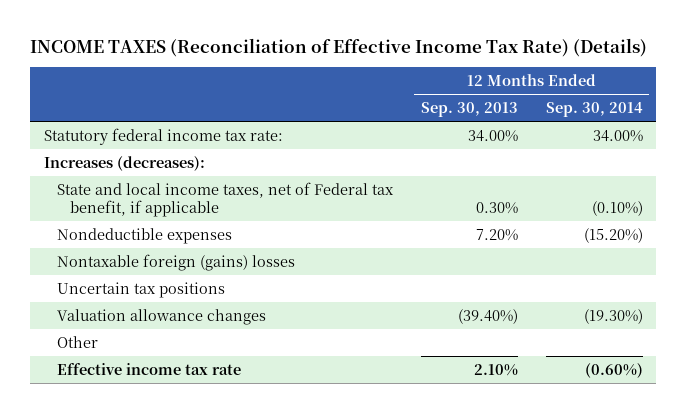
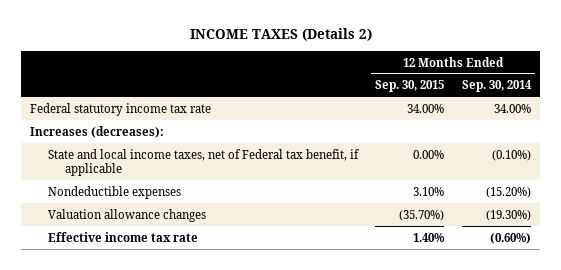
[30,37,648,57] INCOME TAXES (Reconciliation of Effective Income Tax Rate) (Details) -> [189,28,372,42] INCOME TAXES (Details 2)
[420,102,518,118] Sep. 30, 2013 -> none
none -> [375,80,445,93] Sep. 30, 2015
[44,127,284,145] Statutory federal income tax rate: -> [30,102,212,116] Federal statutory income tax rate
[57,253,296,271] Nontaxable foreign (gains) losses -> none
[57,281,226,298] Uncertain tax positions -> none
[57,335,99,348] Other -> none

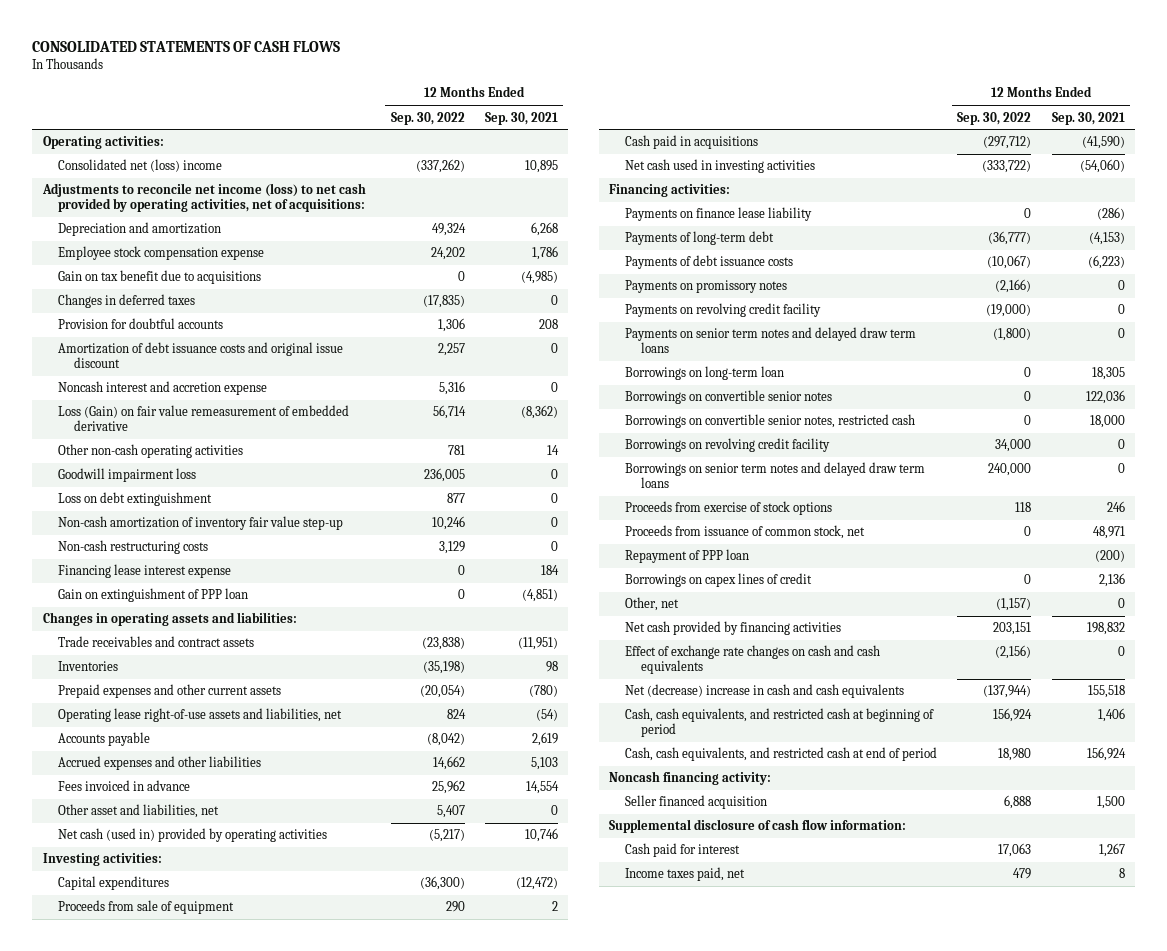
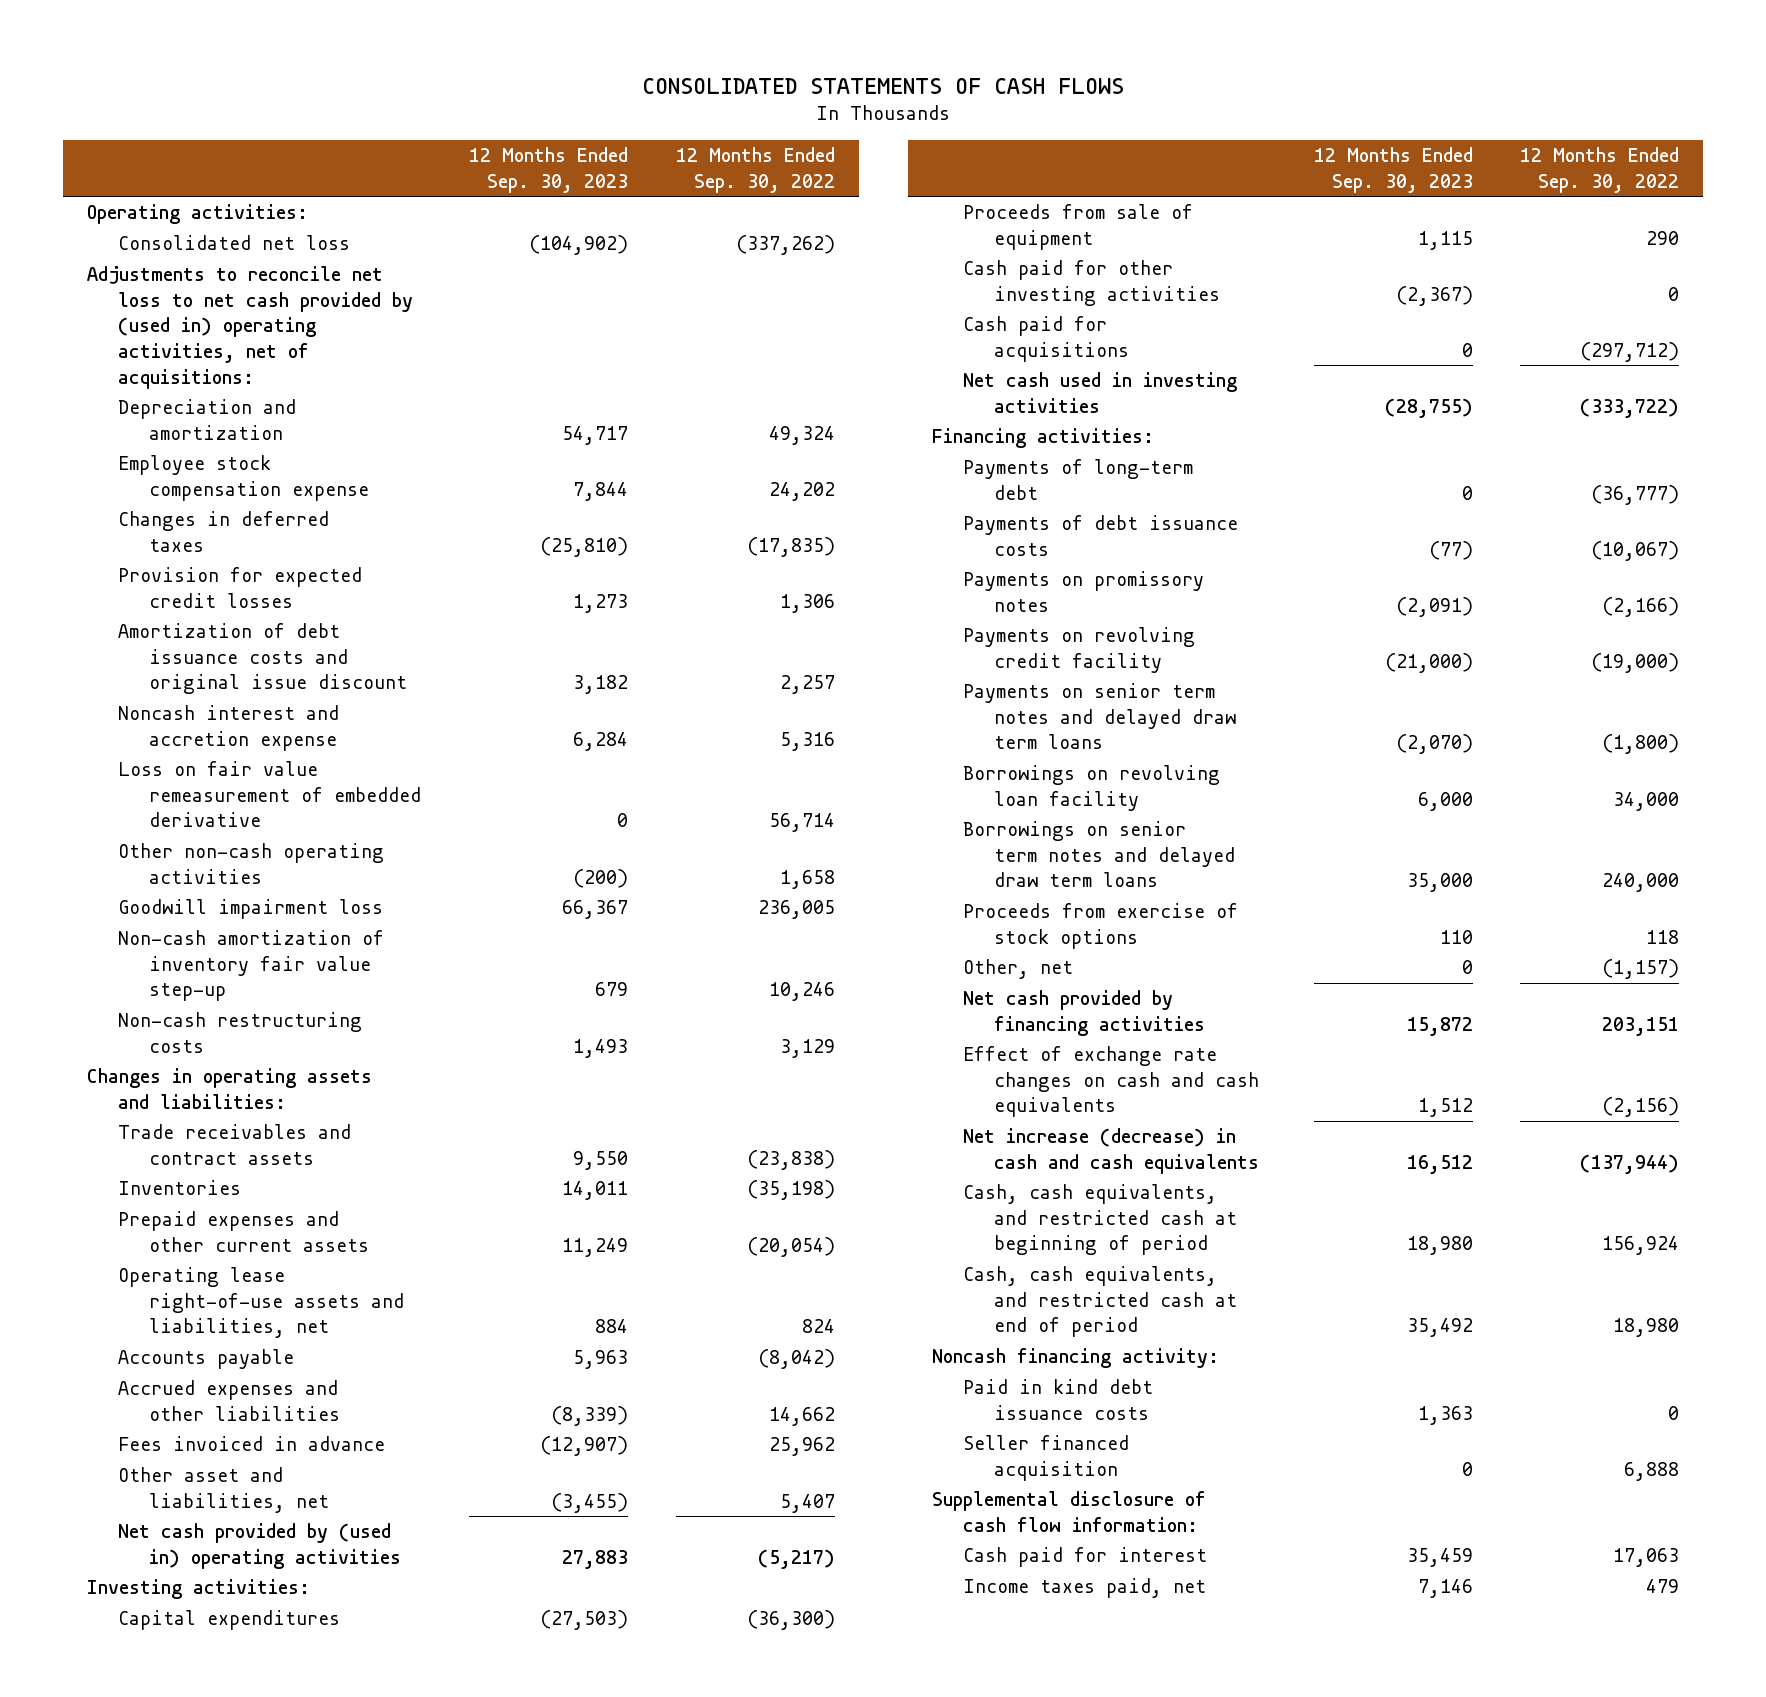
[484,111,558,125] Sep. 30, 2021 -> none
none -> [468,147,628,193] 12 Months Ended Sep. 30, 2023
[58,159,223,173] Consolidated net (loss) income -> [118,235,351,251] Consolidated net loss
[41,183,366,212] Adjustments to reconcile net income (loss) to net cash provided by operating activities, net of acquisitions: -> [87,266,414,389] Adjustments to reconcile net loss to net cash provided by (used in) operating activities, net of acquisitions:
[58,270,262,285] Gain on tax benefit due to acquisitions -> none
[58,318,224,330] Provision for doubtful accounts -> [118,567,363,608] Provision for expected credit losses
[58,405,350,431] Loss (Gain) on fair value remeasurement of embedded derivative -> [118,761,421,828] Loss on fair value remeasurement of embedded derivative
[447,445,465,456] 781 -> [779,869,835,889] 1,658
[58,492,213,507] Loss on debt extinguishment -> none
[58,564,232,579] Financing lease interest expense -> none
[58,588,249,603] Gain on extinguishment of PPP loan -> none
[58,828,328,843] Net cash (used in) provided by operating activities -> [118,1523,401,1569] Net cash provided by (used in) operating activities
none -> [962,260,1220,306] Cash paid for other investing activities
[625,135,759,150] Cash paid in acquisitions -> [962,316,1129,362] Cash paid for acquisitions
[625,207,813,222] Payments on finance lease liability -> none
[625,366,785,381] Borrowings on long-term loan -> none
[625,390,833,405] Borrowings on convertible senior notes -> none
[625,414,916,429] Borrowings on convertible senior notes, restricted cash -> none
[625,438,831,453] Borrowings on revolving credit facility -> [962,765,1220,811] Borrowings on revolving loan facility
[625,525,866,540] Proceeds from issuance of common stock, net -> none
[625,549,750,564] Repayment of PPP loan -> none
[625,573,813,588] Borrowings on capex lines of credit -> none
[625,684,905,699] Net (decrease) increase in cash and cash equivalents -> [962,1128,1259,1174] Net increase (decrease) in cash and cash equivalents
none -> [962,1379,1153,1420] Paid in kind debt issuance costs

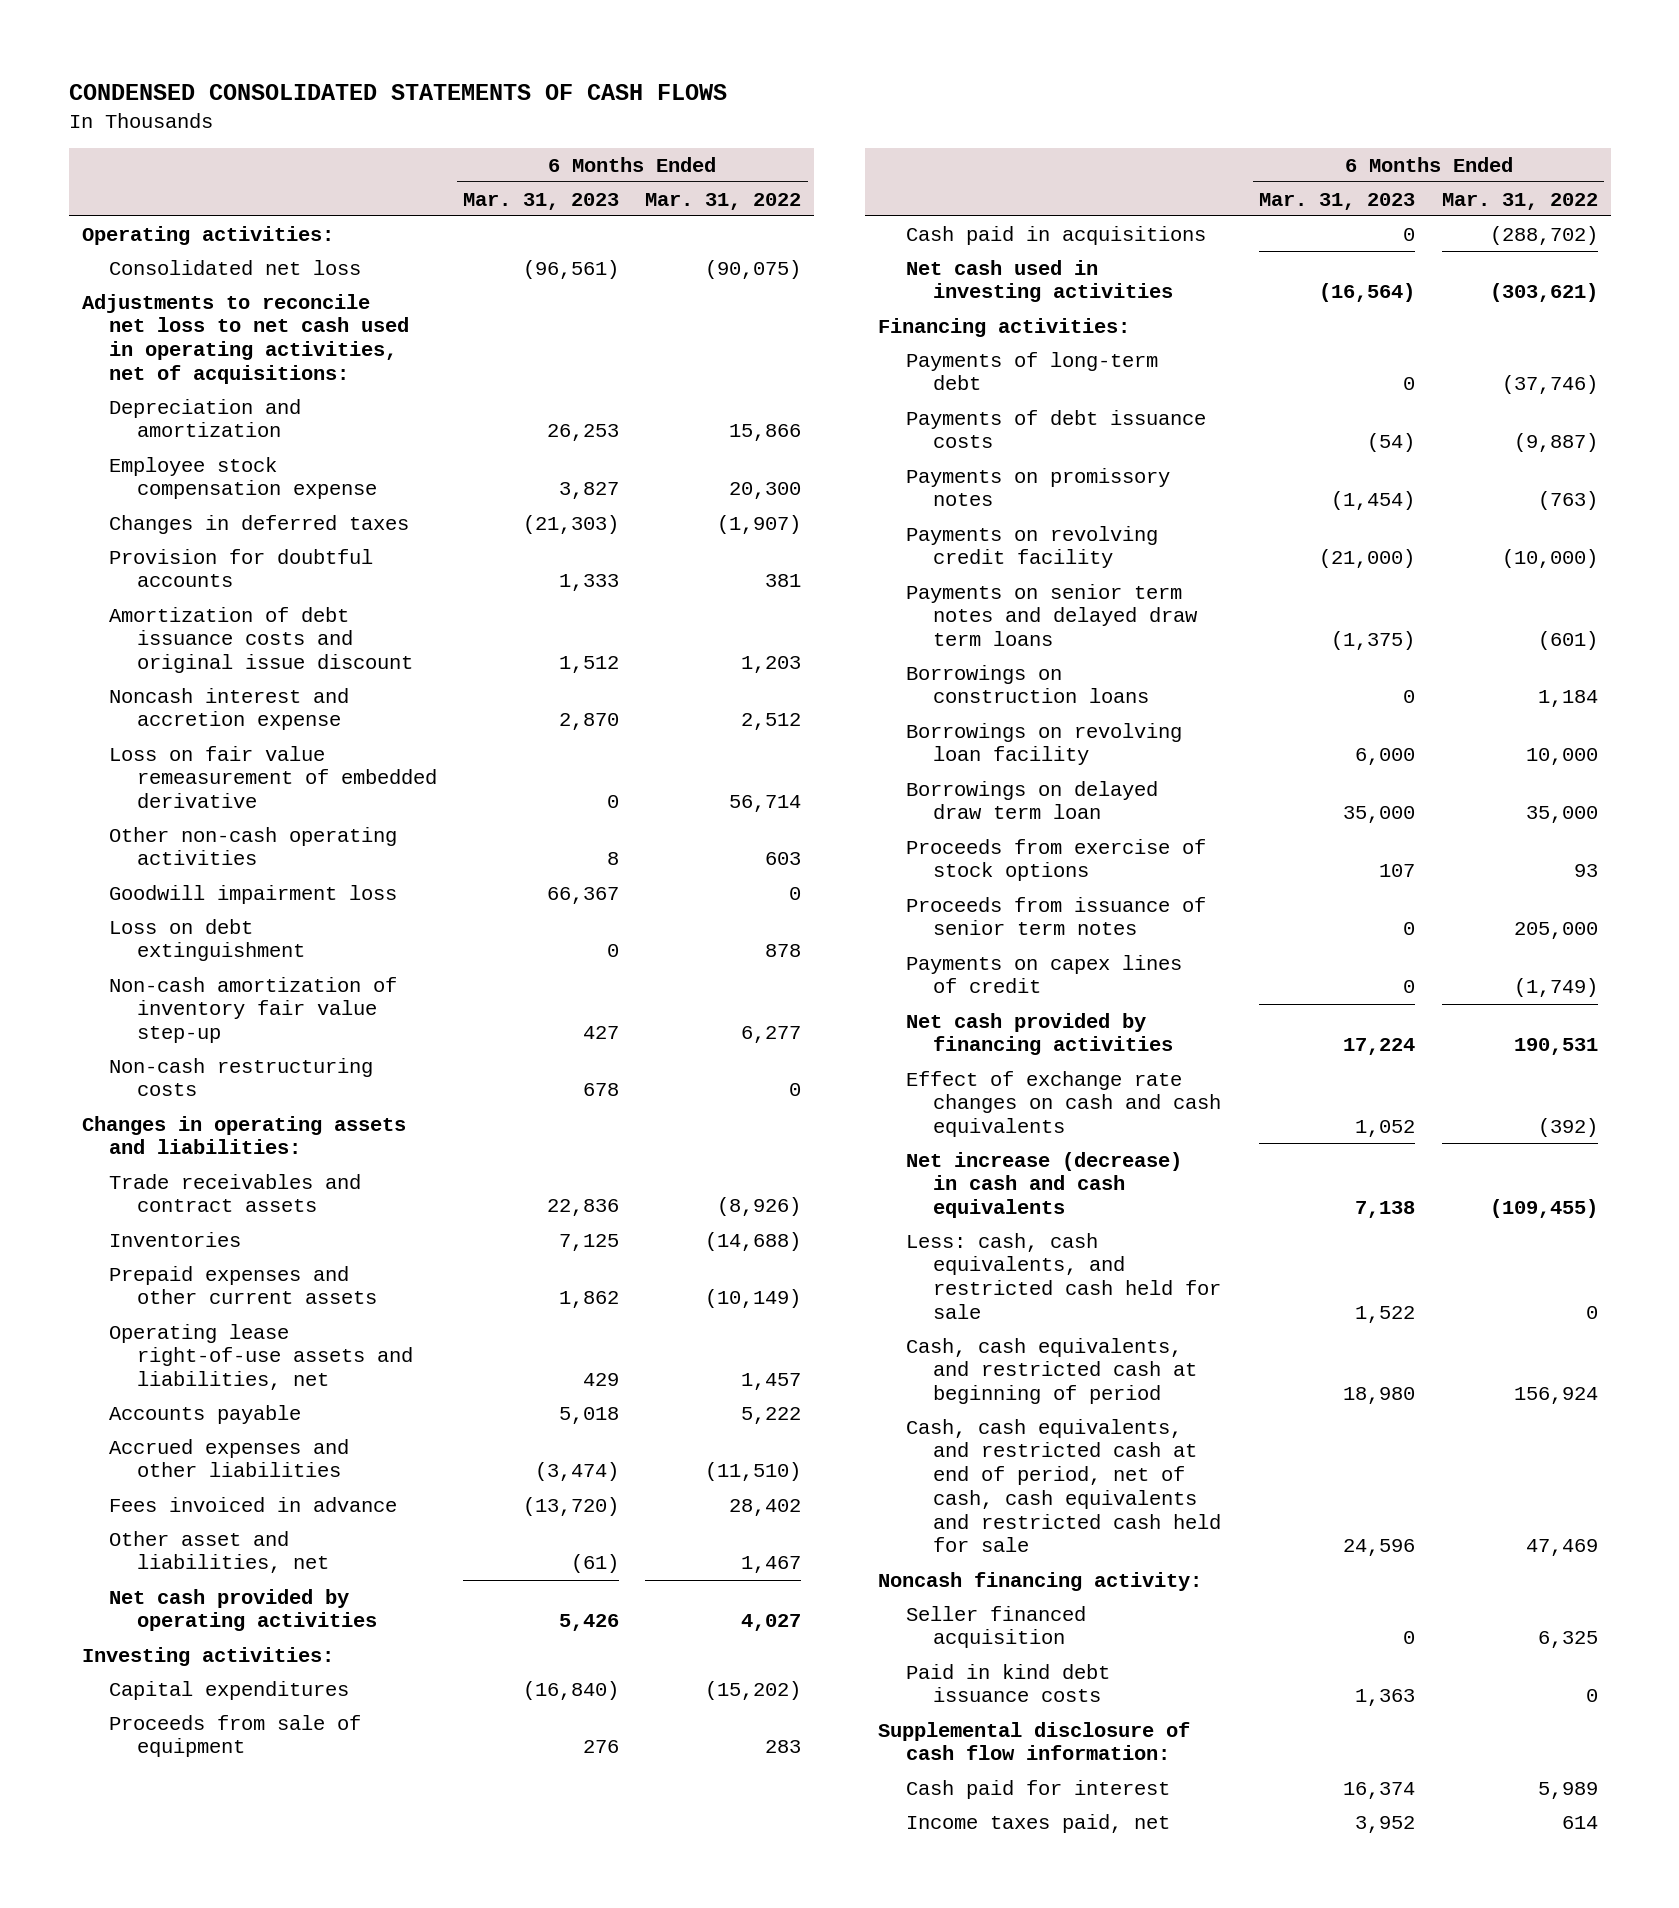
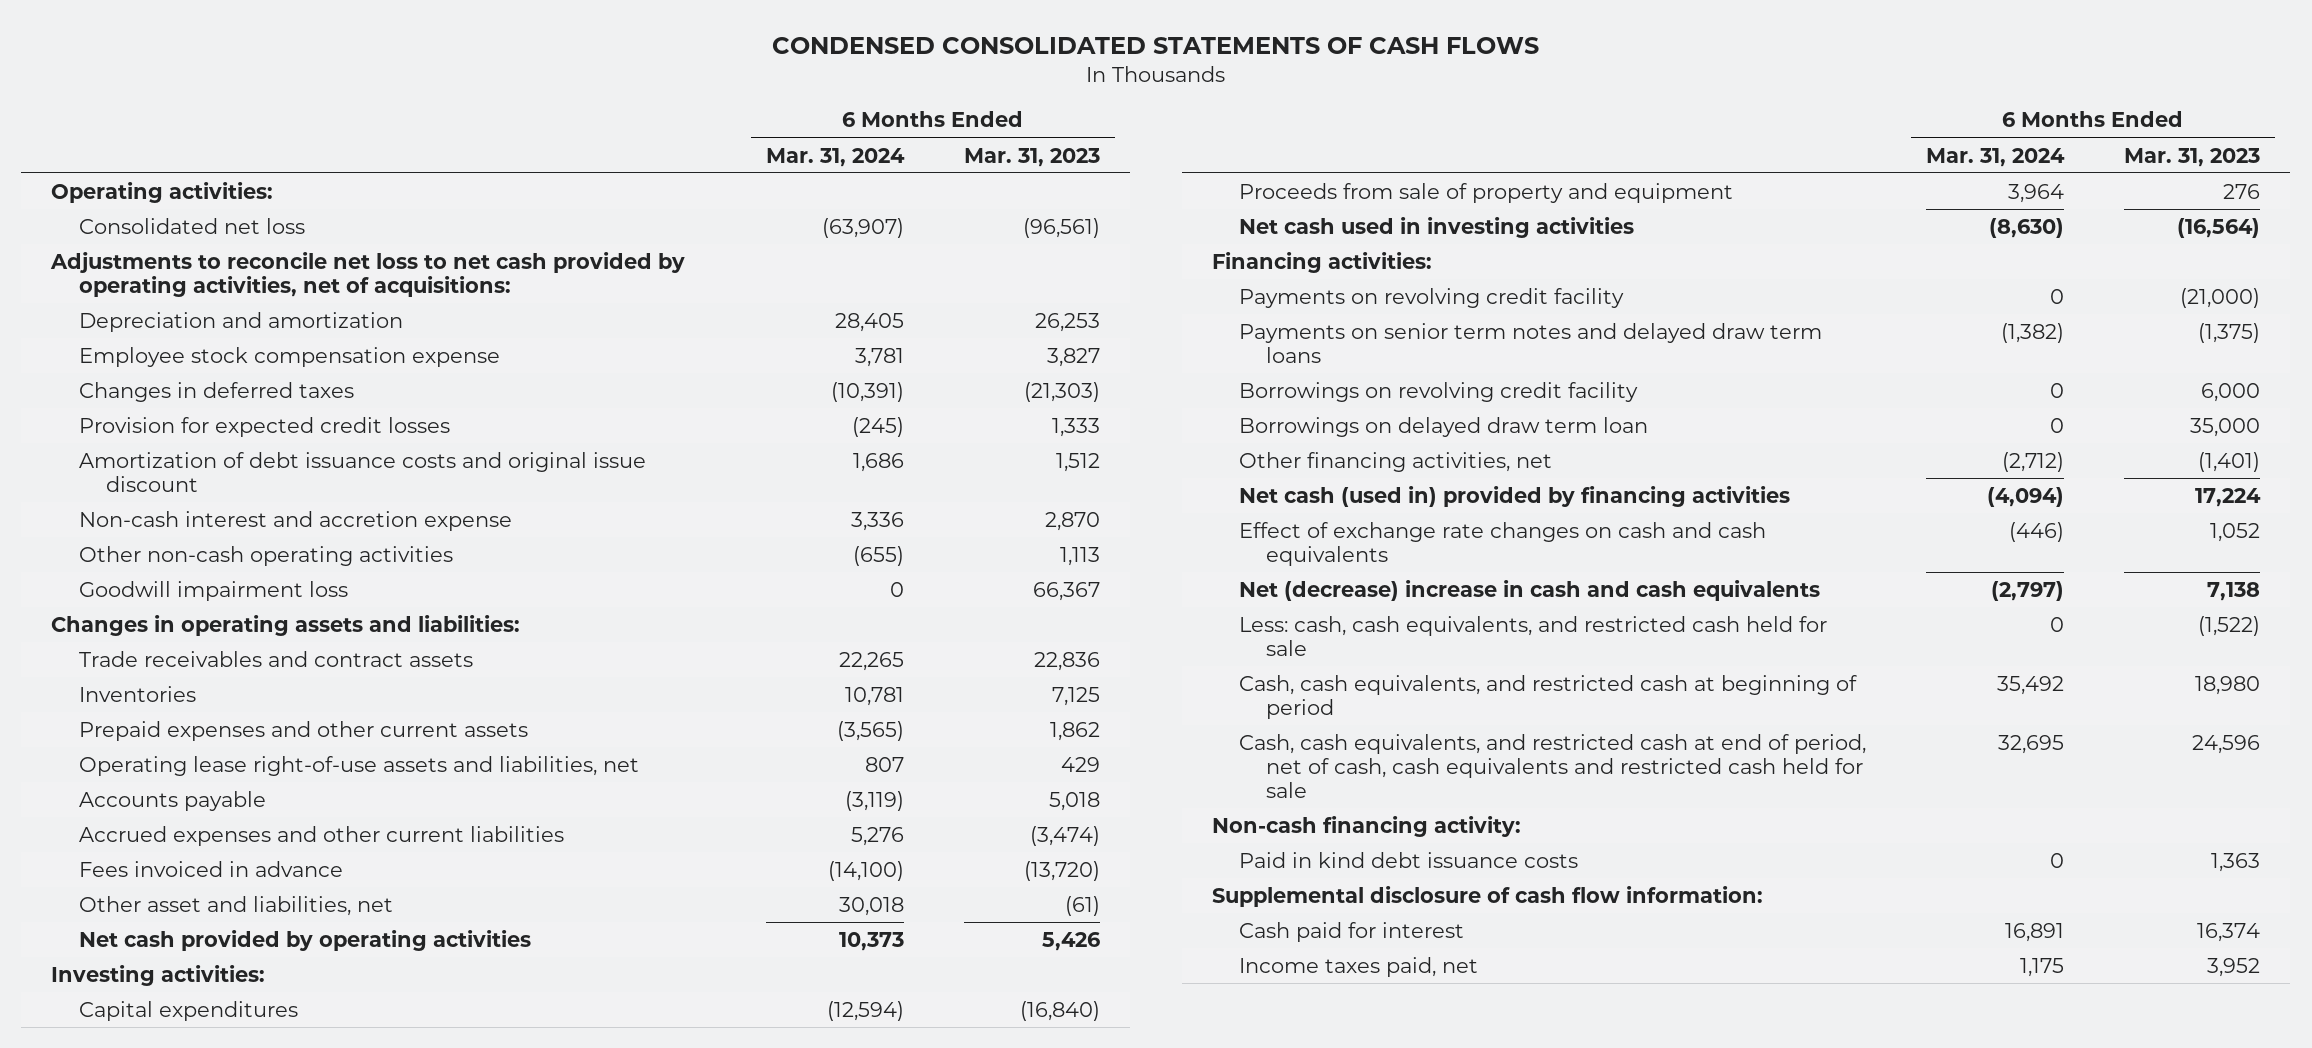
[645,192,802,210] Mar. 31, 2022 -> none
none -> [765,147,905,167] Mar. 31, 2024
[81,293,410,384] Adjustments to reconcile net loss to net cash used in operating activities, net of acquisitions: -> [50,251,686,298] Adjustments to reconcile net loss to net cash provided by operating activities, net of acquisitions:
[109,548,374,588] Provision for doubtful accounts -> [78,416,450,437] Provision for expected credit losses
[109,745,437,809] Loss on fair value remeasurement of embedded derivative -> none
[109,687,350,731] Noncash interest and accretion expense -> [78,510,512,531] Non-cash interest and accretion expense
[607,852,620,866] 8 -> [1059,546,1100,566] 1,113
[109,918,305,962] Loss on debt extinguishment -> none
[109,976,398,1044] Non-cash amortization of inventory fair value step-up -> none
[109,1057,374,1097] Non-cash restructuring costs -> none
[109,1438,350,1478] Accrued expenses and other liabilities -> [78,825,564,846] Accrued expenses and other current liabilities
[905,225,1206,245] Cash paid in acquisitions -> none
[109,1714,362,1758] Proceeds from sale of equipment -> [1238,182,1733,203] Proceeds from sale of property and equipment
[905,351,1158,391] Payments of long-term debt -> none
[905,409,1206,449] Payments of debt issuance costs -> none
[905,467,1170,507] Payments on promissory notes -> none
[905,664,1150,704] Borrowings on construction loans -> none
[905,722,1182,766] Borrowings on revolving loan facility -> [1238,381,1638,402] Borrowings on revolving credit facility
[905,838,1206,882] Proceeds from exercise of stock options -> none
[905,896,1206,936] Proceeds from issuance of senior term notes -> none
[905,954,1182,994] Payments on capex lines of credit -> none
none -> [1238,451,1552,472] Other financing activities, net
[905,1012,1174,1056] Net cash provided by financing activities -> [1238,485,1790,507] Net cash (used in) provided by financing activities
[905,1151,1182,1219] Net increase (decrease) in cash and cash equivalents -> [1238,579,1820,601] Net (decrease) increase in cash and cash equivalents
[1355,1305,1416,1323] 1,522 -> [2198,615,2261,636] (1,522)
[905,1605,1086,1649] Seller financed acquisition -> none
[878,1571,1203,1591] Noncash financing activity: -> [1211,815,1521,837] Non-cash financing activity:

